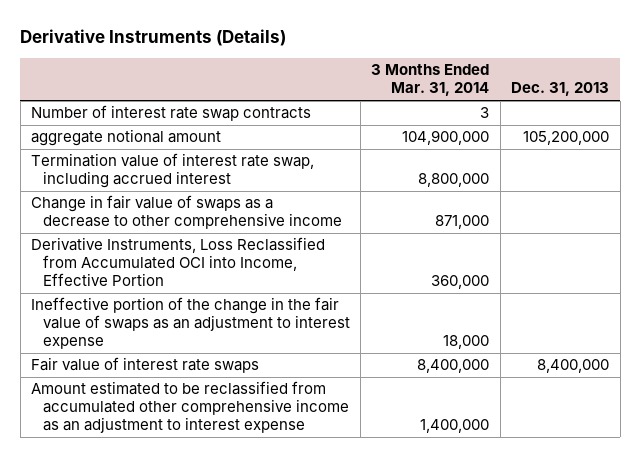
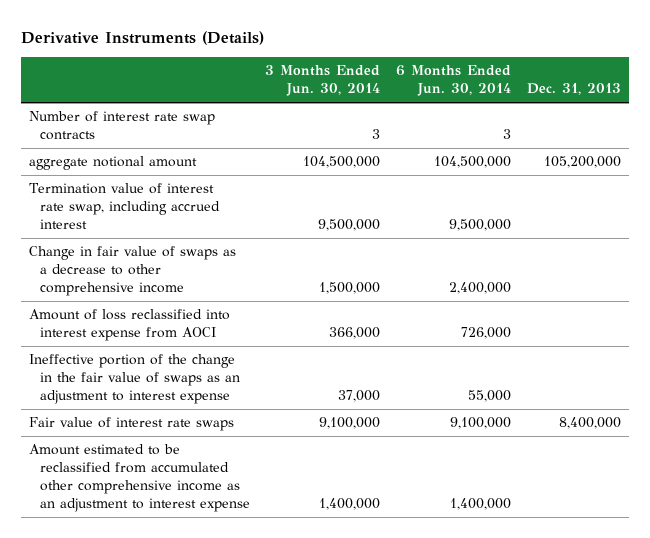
[371,64,490,97] 3 Months Ended Mar. 31, 2014 -> none
none -> [265,65,381,97] 3 Months Ended Jun. 30, 2014
none -> [396,65,512,97] 6 Months Ended Jun. 30, 2014
[31,237,326,287] Derivative Instruments, Loss Reclassified from Accumulated OCI into Income, Effective Portion -> [29,309,231,342] Amount of loss reclassified into interest expense from AOCI

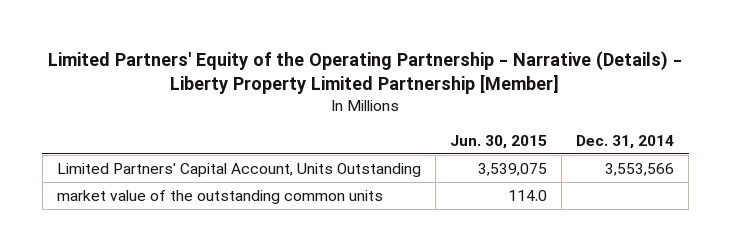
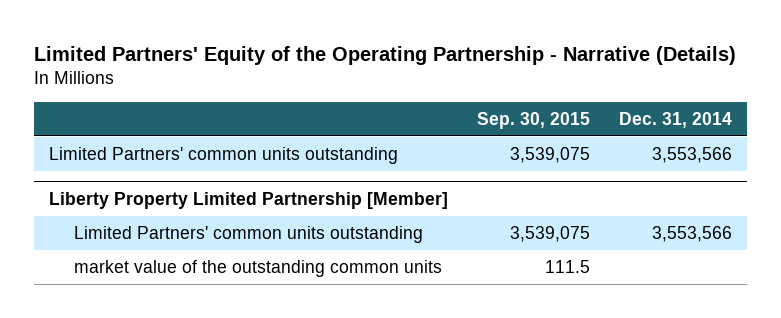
[48,51,683,95] Limited Partners' Equity of the Operating Partnership - Narrative (Details) - Liberty Property Limited Partnership [Member] -> [34,45,737,65] Limited Partners' Equity of the Operating Partnership - Narrative (Details)
[449,134,547,149] Jun. 30, 2015 -> none
none -> [476,111,590,129] Sep. 30, 2015
[56,189,383,204] market value of the outstanding common units -> none
[56,162,421,177] Limited Partners' Capital Account, Units Outstanding -> [48,146,398,164] Limited Partners' common units outstanding
none -> [48,191,448,209] Liberty Property Limited Partnership [Member]
none -> [74,225,424,243] Limited Partners' common units outstanding
none -> [74,259,443,277] market value of the outstanding common units

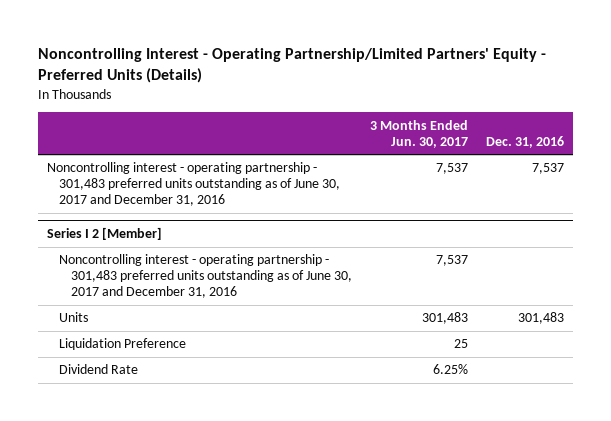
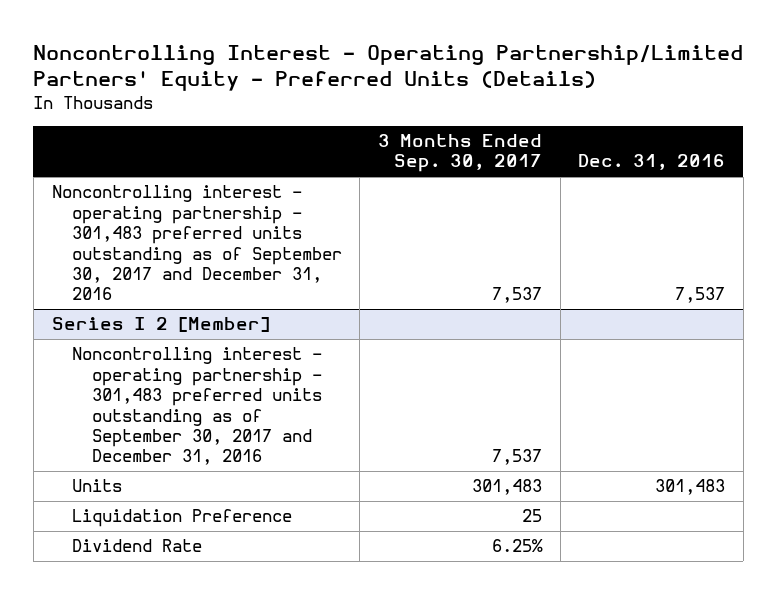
[369,119,468,148] 3 Months Ended Jun. 30, 2017 -> none
none -> [377,134,542,173] 3 Months Ended Sep. 30, 2017
[47,162,340,207] Noncontrolling interest - operating partnership - 301,483 preferred units outstanding as of June 30, 2017 and December 31, 2016 -> [51,185,342,301] Noncontrolling interest - operating partnership - 301,483 preferred units outstanding as of September 30, 2017 and December 31, 2016
[58,254,352,299] Noncontrolling interest - operating partnership - 301,483 preferred units outstanding as of June 30, 2017 and December 31, 2016 -> [71,347,322,466] Noncontrolling interest - operating partnership - 301,483 preferred units outstanding as of September 30, 2017 and December 31, 2016

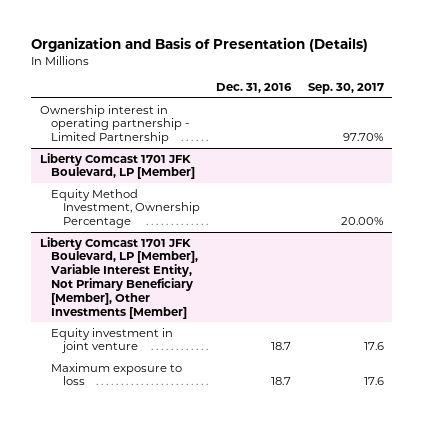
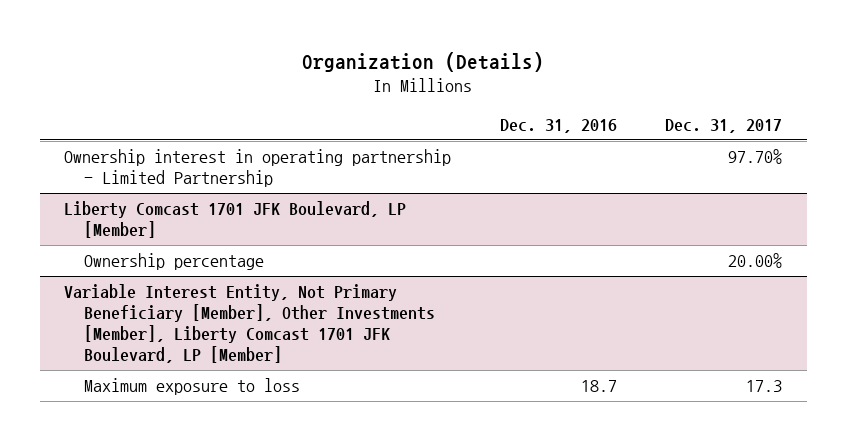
[31,37,369,53] Organization and Basis of Presentation (Details) -> [302,51,545,72] Organization (Details)
[307,83,384,95] Sep. 30, 2017 -> none
none -> [665,119,783,134] Dec. 31, 2017
[51,327,174,354] Equity investment in joint venture -> none
[51,188,200,229] Equity Method Investment, Ownership Percentage -> [84,253,265,271] Ownership percentage
[39,236,199,319] Liberty Comcast 1701 JFK Boulevard, LP [Member], Variable Interest Entity, Not Primary Beneficiary [Member], Other Investments [Member] -> [64,284,436,364] Variable Interest Entity, Not Primary Beneficiary [Member], Other Investments [Member], Liberty Comcast 1701 JFK Boulevard, LP [Member]

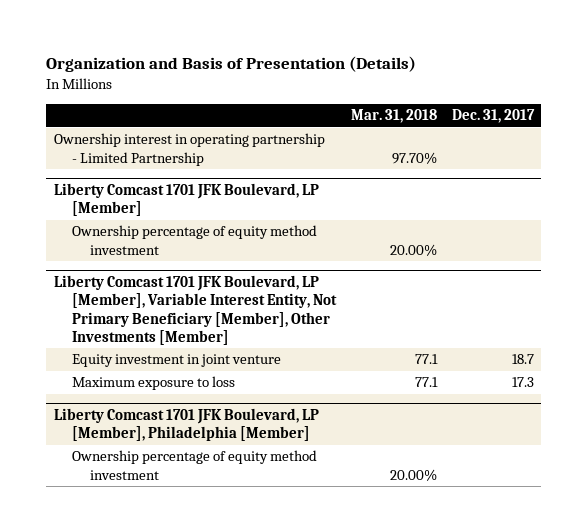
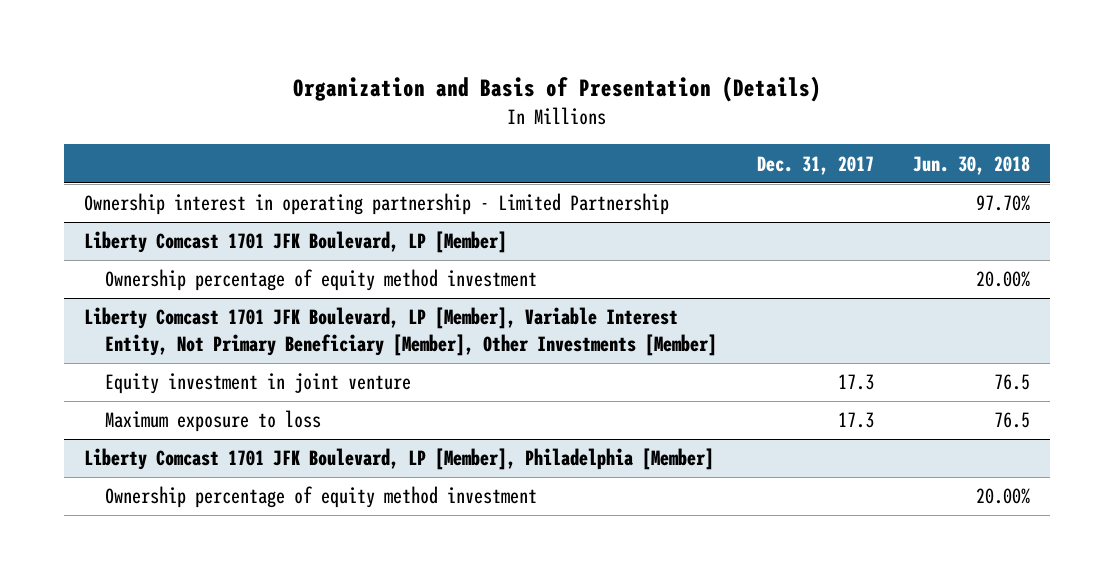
[350,109,437,124] Mar. 31, 2018 -> none
none -> [913,155,1031,175] Jun. 30, 2018
[511,354,534,365] 18.7 -> [837,374,874,391] 17.3

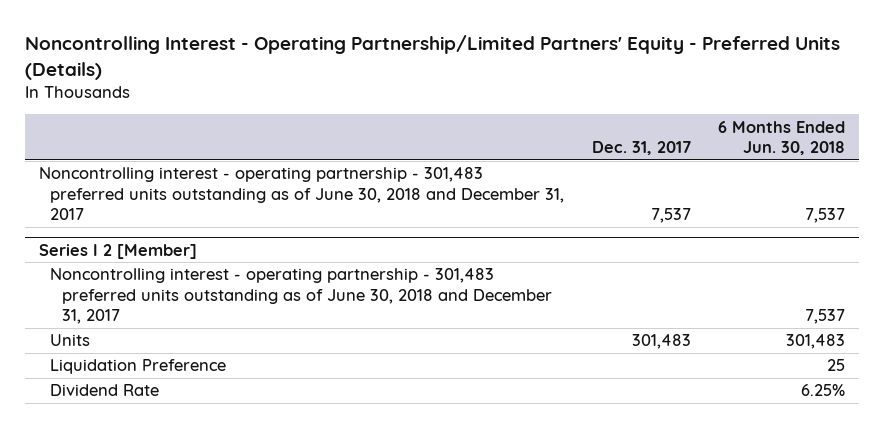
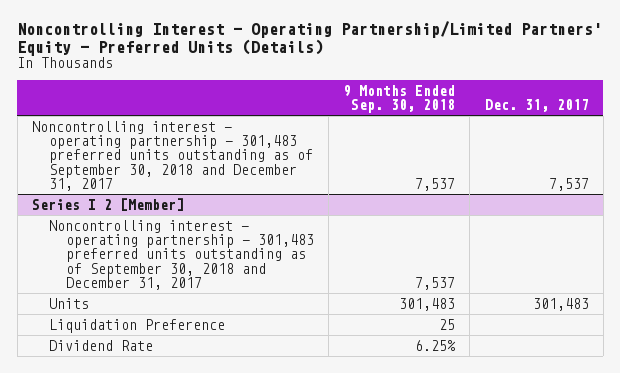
[718,120,846,156] 6 Months Ended Jun. 30, 2018 -> none
none -> [343,84,456,114] 9 Months Ended Sep. 30, 2018
[38,167,565,221] Noncontrolling interest - operating partnership - 301,483 preferred units outstanding as of June 30, 2018 and December 31, 2017 -> [31,120,313,192] Noncontrolling interest - operating partnership - 301,483 preferred units outstanding as of September 30, 2018 and December 31, 2017
[50,268,552,325] Noncontrolling interest - operating partnership - 301,483 preferred units outstanding as of June 30, 2018 and December 31, 2017 -> [48,219,314,291] Noncontrolling interest - operating partnership - 301,483 preferred units outstanding as of September 30, 2018 and December 31, 2017

